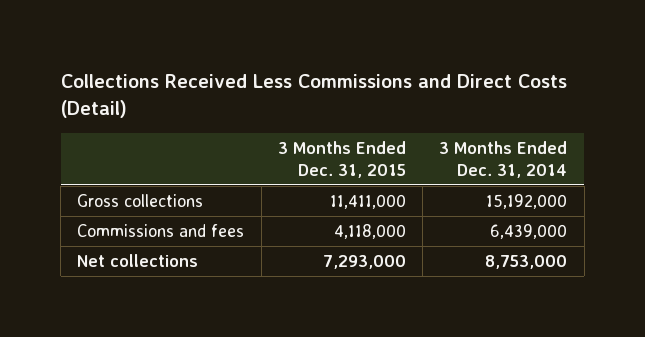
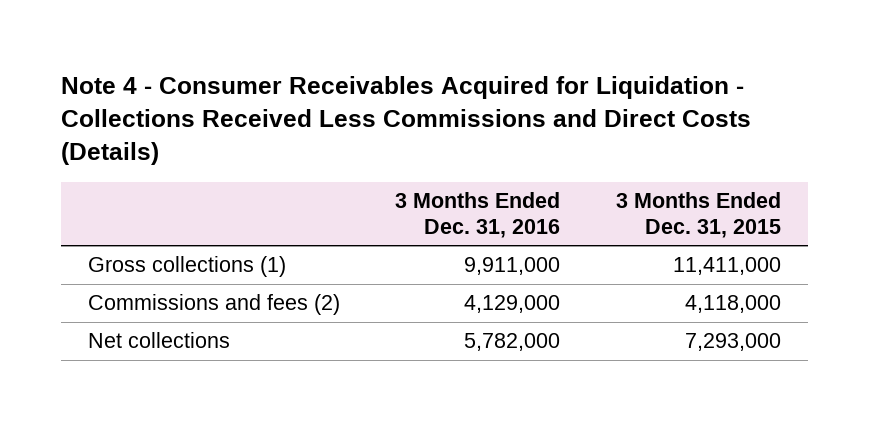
[60,73,567,119] Collections Received Less Commissions and Direct Costs (Detail) -> [60,75,751,166] Note 4 - Consumer Receivables Acquired for Liquidation - Collections Received Less Commissions and Direct Costs (Details)
[439,140,568,178] 3 Months Ended Dec. 31, 2014 -> none
none -> [395,192,561,238] 3 Months Ended Dec. 31, 2016
[77,194,204,208] Gross collections -> [88,256,287,278] Gross collections (1)
[77,224,245,238] Commissions and fees -> [88,294,341,316] Commissions and fees (2)

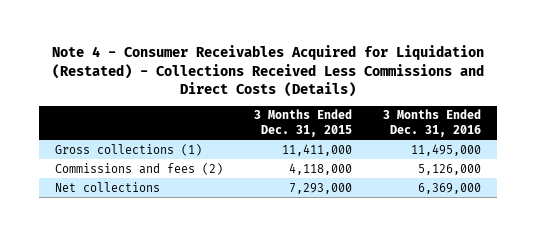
[60,75,751,166] Note 4 - Consumer Receivables Acquired for Liquidation - Collections Received Less Commissions and Direct Costs (Details) -> [51,45,484,97] Note 4 - Consumer Receivables Acquired for Liquidation (Restated) - Collections Received Less Commissions and Direct Costs (Details)
[464,257,561,276] 9,911,000 -> [411,143,482,156] 11,495,000
[464,295,561,314] 4,129,000 -> [418,163,482,175] 5,126,000
[464,333,561,352] 5,782,000 -> [418,182,482,194] 6,369,000

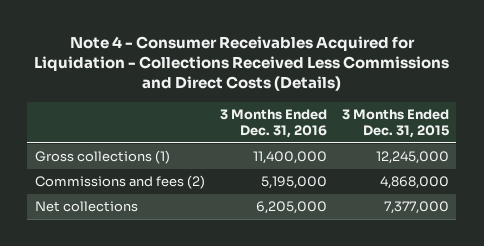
[51,45,484,97] Note 4 - Consumer Receivables Acquired for Liquidation (Restated) - Collections Received Less Commissions and Direct Costs (Details) -> [33,35,449,92] Note 4 - Consumer Receivables Acquired for Liquidation - Collections Received Less Commissions and Direct Costs (Details)
[281,143,352,156] 11,411,000 -> [375,151,449,165] 12,245,000
[411,143,482,156] 11,495,000 -> [252,151,327,165] 11,400,000
[288,162,352,175] 4,118,000 -> [379,176,449,190] 4,868,000
[418,163,482,175] 5,126,000 -> [260,176,327,190] 5,195,000
[288,182,352,194] 7,293,000 -> [383,201,449,215] 7,377,000
[418,182,482,194] 6,369,000 -> [255,201,327,215] 6,205,000

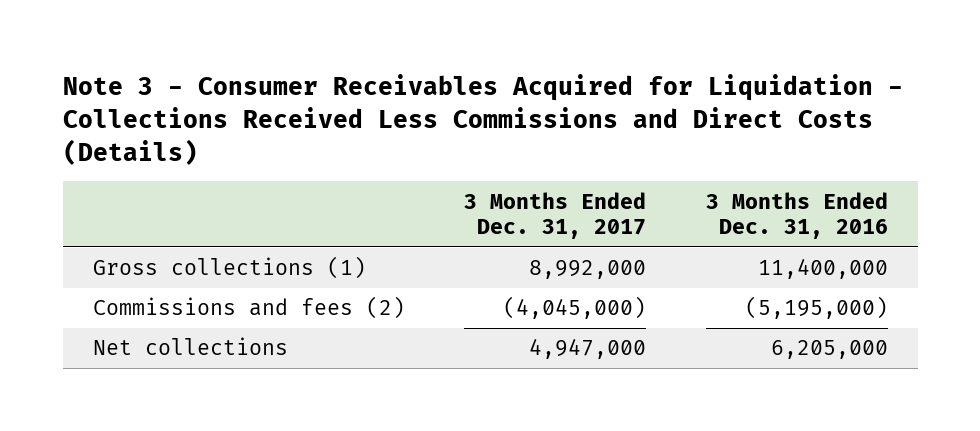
[33,35,449,92] Note 4 - Consumer Receivables Acquired for Liquidation - Collections Received Less Commissions and Direct Costs (Details) -> [62,74,903,165] Note 3 - Consumer Receivables Acquired for Liquidation - Collections Received Less Commissions and Direct Costs (Details)
[341,108,449,138] 3 Months Ended Dec. 31, 2015 -> none
none -> [464,191,647,240] 3 Months Ended Dec. 31, 2017
[260,176,327,190] 5,195,000 -> [744,296,888,320] (5,195,000)

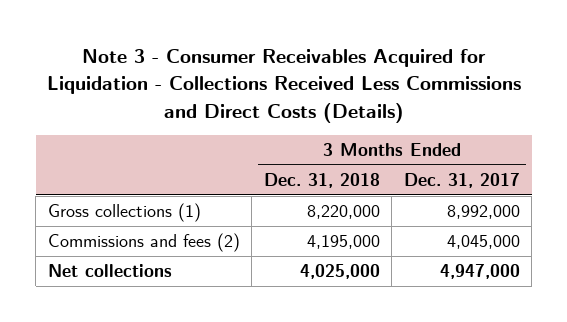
[705,191,888,240] 3 Months Ended Dec. 31, 2016 -> none
none -> [263,172,380,188] Dec. 31, 2018
[503,296,647,320] (4,045,000) -> [446,235,520,250] 4,045,000

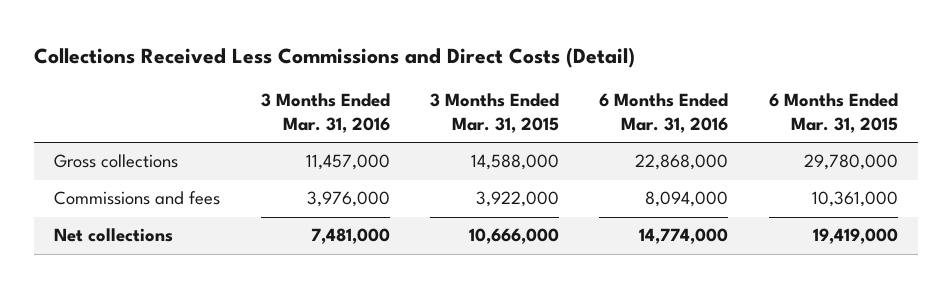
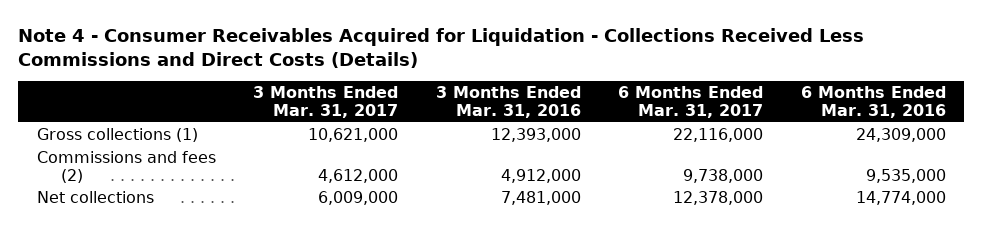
[34,47,636,69] Collections Received Less Commissions and Direct Costs (Detail) -> [18,28,865,68] Note 4 - Consumer Receivables Acquired for Liquidation - Collections Received Less Commissions and Direct Costs (Details)
[430,93,560,134] 3 Months Ended Mar. 31, 2015 -> none
[768,93,898,134] 6 Months Ended Mar. 31, 2015 -> none
none -> [253,86,399,118] 3 Months Ended Mar. 31, 2017
none -> [618,86,764,118] 6 Months Ended Mar. 31, 2017
[54,154,179,169] Gross collections -> [37,127,199,142] Gross collections (1)
[305,154,390,171] 11,457,000 -> [490,127,581,142] 12,393,000
[635,154,729,171] 22,868,000 -> [855,127,946,142] 24,309,000
[54,191,221,206] Commissions and fees -> [37,150,217,183] Commissions and fees (2)
[306,191,390,208] 3,976,000 -> [500,168,581,183] 4,912,000
[645,191,729,208] 8,094,000 -> [865,168,946,183] 9,535,000

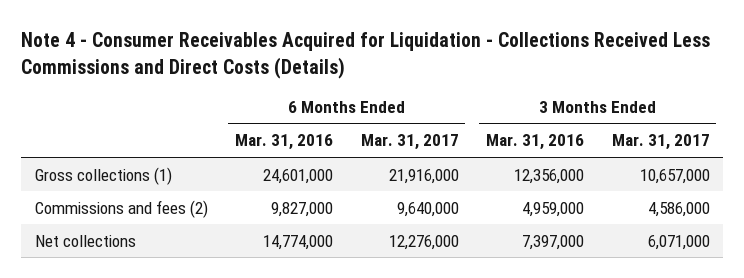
[308,127,399,142] 10,621,000 -> [639,168,710,184] 10,657,000
[490,127,581,142] 12,393,000 -> [514,168,585,184] 12,356,000
[673,127,764,142] 22,116,000 -> [388,168,459,184] 21,916,000
[855,127,946,142] 24,309,000 -> [263,168,334,184] 24,601,000
[318,168,399,183] 4,612,000 -> [647,201,710,217] 4,586,000
[500,168,581,183] 4,912,000 -> [522,201,585,217] 4,959,000
[683,168,764,183] 9,738,000 -> [396,201,459,217] 9,640,000
[865,168,946,183] 9,535,000 -> [271,201,334,217] 9,827,000
[318,190,399,205] 6,009,000 -> [647,234,710,250] 6,071,000
[500,190,581,205] 7,481,000 -> [522,234,585,250] 7,397,000
[673,190,764,205] 12,378,000 -> [388,234,459,250] 12,276,000

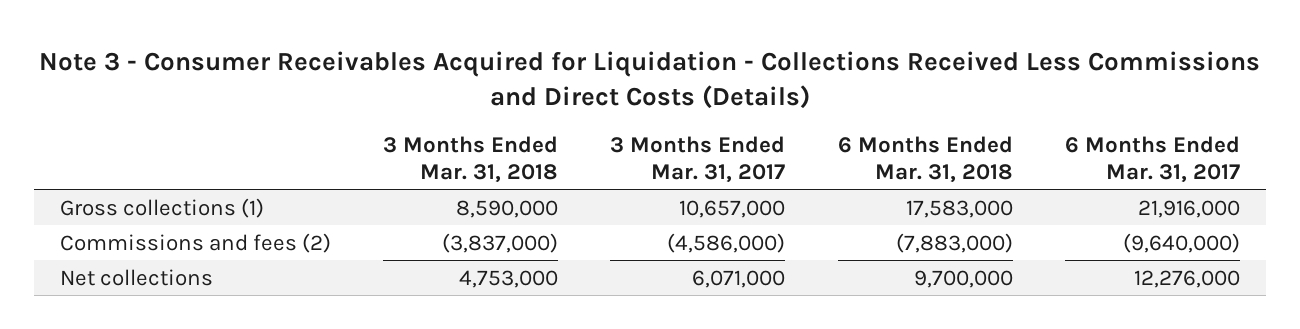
[20,32,710,79] Note 4 - Consumer Receivables Acquired for Liquidation - Collections Received Less Commissions and Direct Costs (Details) -> [38,50,1260,109] Note 3 - Consumer Receivables Acquired for Liquidation - Collections Received Less Commissions and Direct Costs (Details)
[235,134,334,151] Mar. 31, 2016 -> none
[486,134,585,151] Mar. 31, 2016 -> none
none -> [383,136,559,183] 3 Months Ended Mar. 31, 2018
none -> [837,136,1013,183] 6 Months Ended Mar. 31, 2018
[396,201,459,217] 9,640,000 -> [1122,232,1240,253] (9,640,000)
[647,201,710,217] 4,586,000 -> [667,232,786,253] (4,586,000)

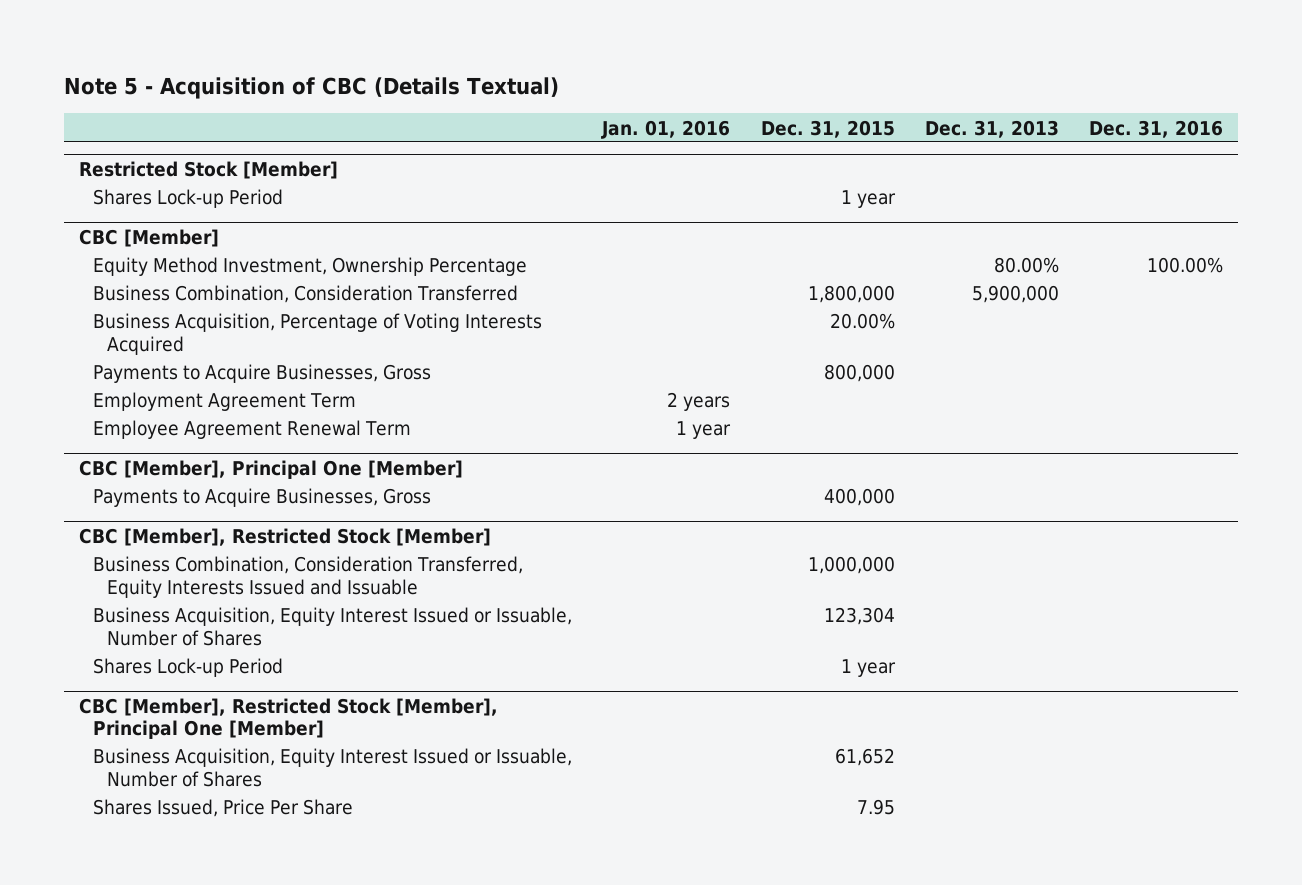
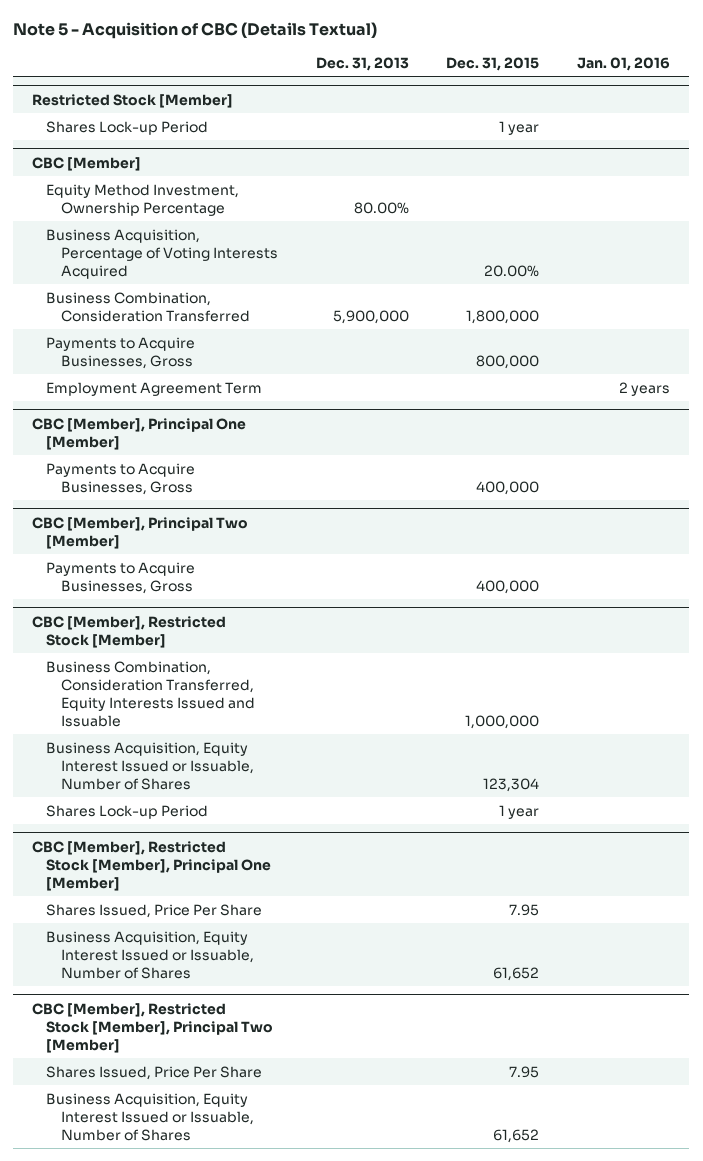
[1088,119,1223,138] Dec. 31, 2016 -> none
[93,285,519,304] Business Combination, Consideration Transferred -> [46,291,250,322] Business Combination, Consideration Transferred
[93,420,412,440] Employee Agreement Renewal Term -> none
none -> [32,516,249,549] CBC [Member], Principal Two [Member]
none -> [46,561,196,594] Payments to Acquire Businesses, Gross
none -> [46,903,263,918] Shares Issued, Price Per Share
none -> [32,1002,274,1053] CBC [Member], Restricted Stock [Member], Principal Two [Member]
none -> [46,1092,254,1141] Business Acquisition, Equity Interest Issued or Issuable, Number of Shares

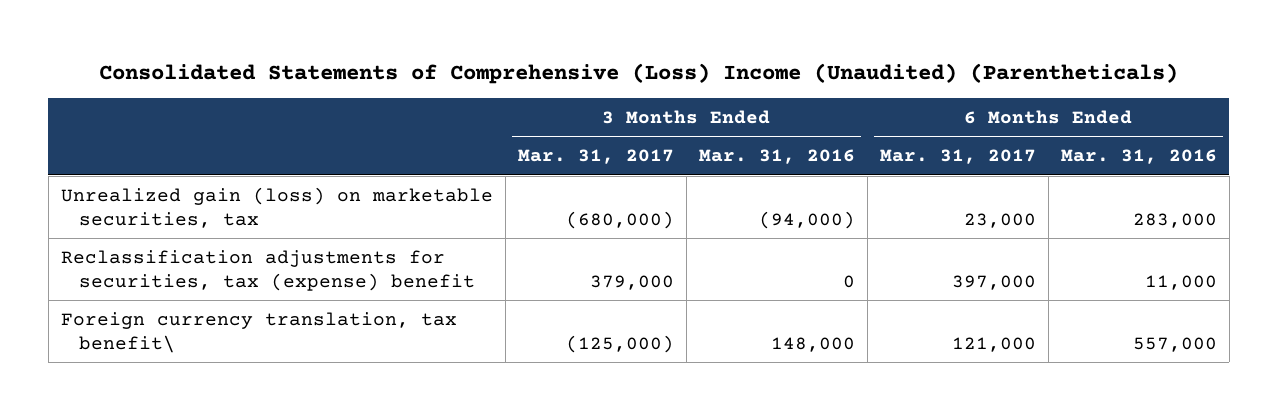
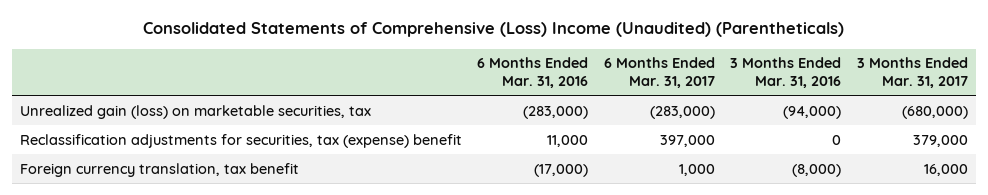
[963,212,1036,228] 23,000 -> [649,105,715,119] (283,000)
[1132,212,1217,228] 283,000 -> [523,105,589,119] (283,000)
[60,311,457,353] Foreign currency translation, tax benefit\ -> [19,162,299,177] Foreign currency translation, tax benefit
[565,334,674,353] (125,000) -> [924,163,969,176] 16,000
[770,336,855,352] 148,000 -> [792,163,842,177] (8,000)
[951,336,1036,352] 121,000 -> [678,163,715,176] 1,000
[1132,336,1217,352] 557,000 -> [534,163,589,177] (17,000)

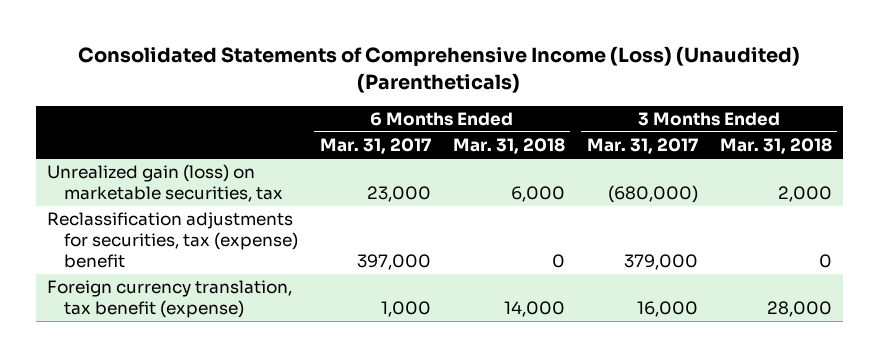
[142,22,844,38] Consolidated Statements of Comprehensive (Loss) Income (Unaudited) (Parentheticals) -> [78,46,801,93] Consolidated Statements of Comprehensive Income (Loss) (Unaudited) (Parentheticals)
[477,57,589,88] 6 Months Ended Mar. 31, 2016 -> none
[730,57,842,88] 3 Months Ended Mar. 31, 2016 -> none
none -> [452,138,565,155] Mar. 31, 2018
none -> [719,138,832,155] Mar. 31, 2018
[649,105,715,119] (283,000) -> [366,186,431,203] 23,000
[19,162,299,177] Foreign currency translation, tax benefit -> [46,280,292,319] Foreign currency translation, tax benefit (expense)

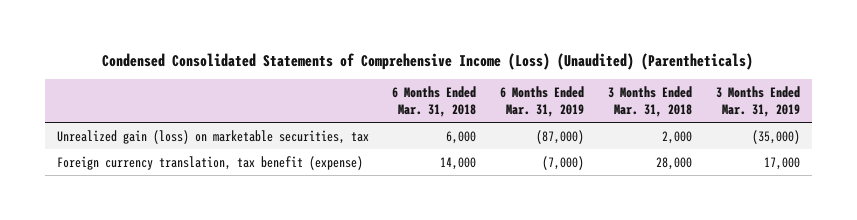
[78,46,801,93] Consolidated Statements of Comprehensive Income (Loss) (Unaudited) (Parentheticals) -> [102,52,754,70] Condensed Consolidated Statements of Comprehensive Income (Loss) (Unaudited) (Parentheticals)
[319,138,431,155] Mar. 31, 2017 -> none
[586,138,698,155] Mar. 31, 2017 -> none
none -> [500,86,585,117] 6 Months Ended Mar. 31, 2019
none -> [715,86,800,117] 3 Months Ended Mar. 31, 2019
[46,212,298,268] Reclassification adjustments for securities, tax (expense) benefit -> none

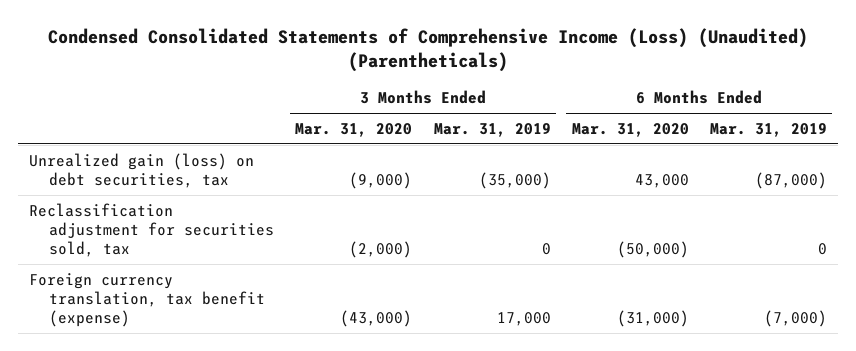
[392,86,477,117] 6 Months Ended Mar. 31, 2018 -> none
[608,86,693,117] 3 Months Ended Mar. 31, 2018 -> none
none -> [295,122,413,137] Mar. 31, 2020
none -> [571,122,689,137] Mar. 31, 2020
[56,129,369,144] Unrealized gain (loss) on marketable securities, tax -> [29,152,255,188] Unrealized gain (loss) on debt securities, tax
none -> [29,202,275,257] Reclassification adjustment for securities sold, tax

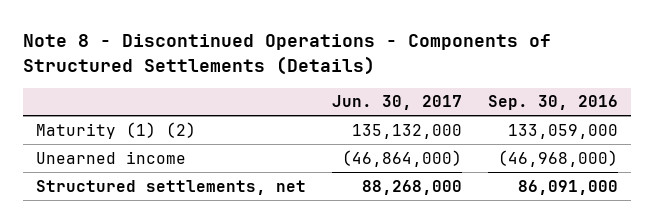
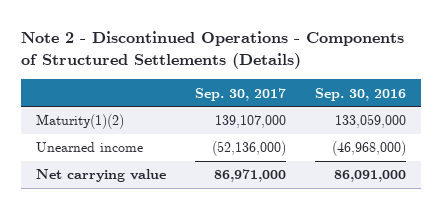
[22,34,551,75] Note 8 - Discontinued Operations - Components of Structured Settlements (Details) -> [21,31,405,70] Note 2 - Discontinued Operations - Components of Structured Settlements (Details)
[331,95,462,111] Jun. 30, 2017 -> none
none -> [194,87,286,101] Sep. 30, 2017
[35,121,196,139] Maturity (1) (2) -> [35,114,124,130] Maturity(1)(2)
[35,179,306,195] Structured settlements, net -> [35,169,166,183] Net carrying value

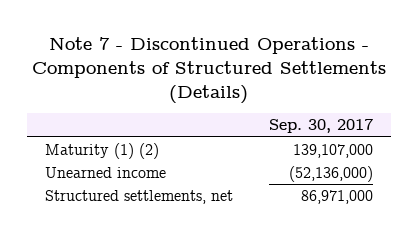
[21,31,405,70] Note 2 - Discontinued Operations - Components of Structured Settlements (Details) -> [31,37,386,105] Note 7 - Discontinued Operations - Components of Structured Settlements (Details)
[314,87,406,101] Sep. 30, 2016 -> none
[35,114,124,130] Maturity(1)(2) -> [44,142,159,159] Maturity (1) (2)
[35,169,166,183] Net carrying value -> [44,189,233,204] Structured settlements, net

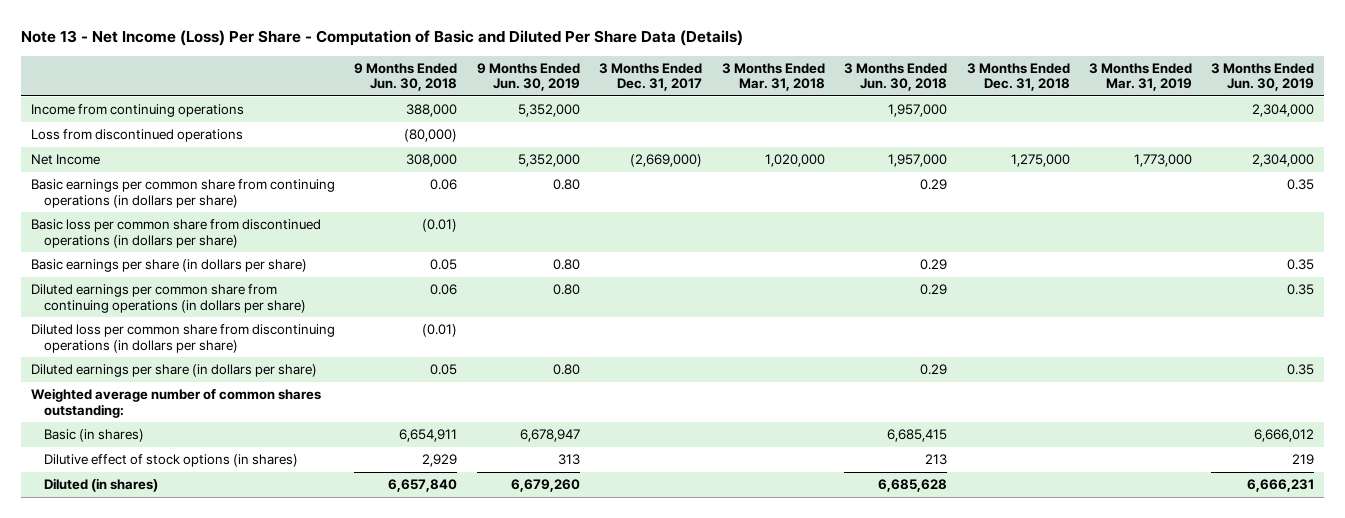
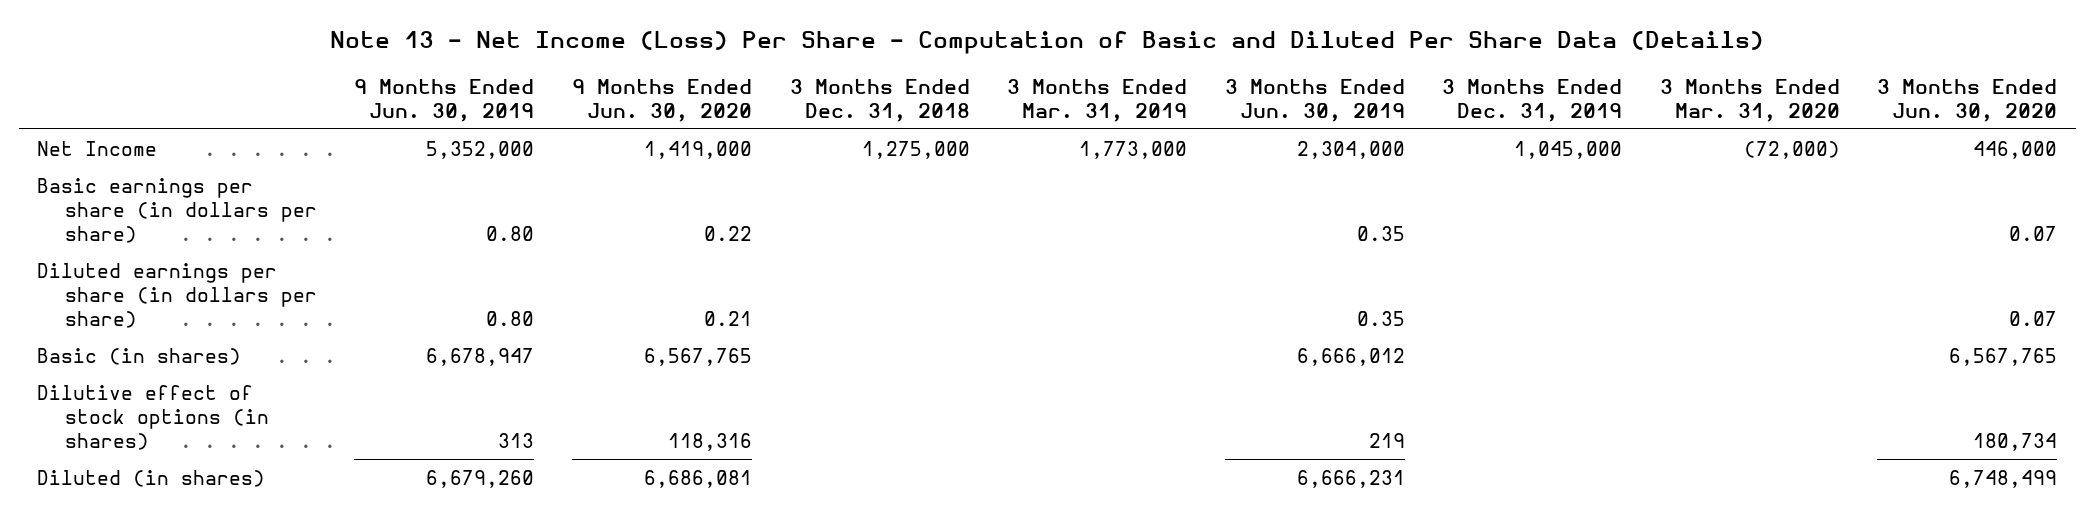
[354,62,458,92] 9 Months Ended Jun. 30, 2018 -> none
[599,62,703,92] 3 Months Ended Dec. 31, 2017 -> none
[721,62,825,92] 3 Months Ended Mar. 31, 2018 -> none
[844,62,948,92] 3 Months Ended Jun. 30, 2018 -> none
none -> [571,78,752,122] 9 Months Ended Jun. 30, 2020
none -> [1442,78,1623,122] 3 Months Ended Dec. 31, 2019
none -> [1659,78,1840,122] 3 Months Ended Mar. 31, 2020
none -> [1877,78,2058,122] 3 Months Ended Jun. 30, 2020
[30,104,244,118] Income from continuing operations -> none
[30,129,243,143] Loss from discontinued operations -> none
[30,179,335,208] Basic earnings per common share from continuing operations (in dollars per share) -> none
[30,219,321,248] Basic loss per common share from discontinued operations (in dollars per share) -> none
[30,284,307,313] Diluted earnings per common share from continuing operations (in dollars per share) -> none
[30,324,335,353] Diluted loss per common share from discontinuing operations (in dollars per share) -> none
[30,388,321,418] Weighted average number of common shares outstanding: -> none

